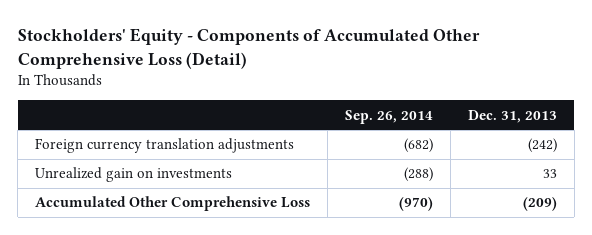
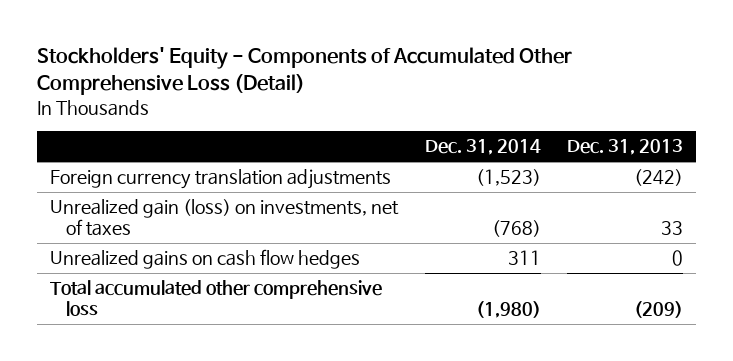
[344,109,433,124] Sep. 26, 2014 -> none
none -> [424,139,541,156] Dec. 31, 2014
[35,167,233,183] Unrealized gain on investments -> [49,199,399,237] Unrealized gain (loss) on investments, net of taxes
none -> [49,249,360,270] Unrealized gains on cash flow hedges
[35,196,311,212] Accumulated Other Comprehensive Loss -> [49,280,382,317] Total accumulated other comprehensive loss

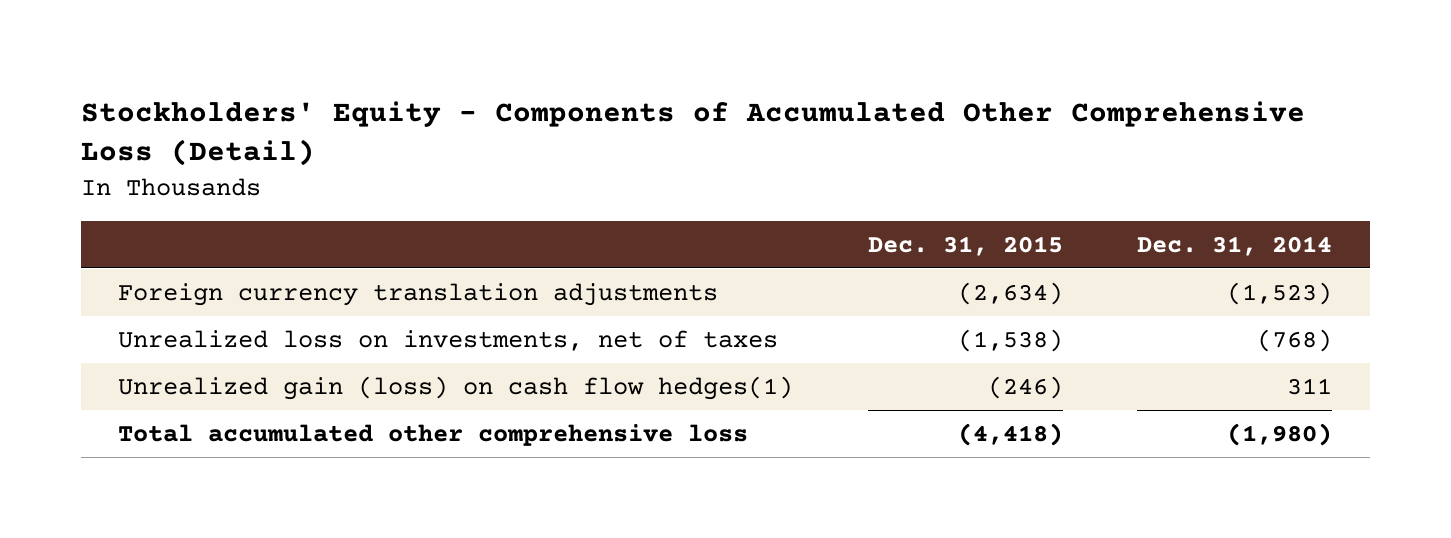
[567,139,684,156] Dec. 31, 2013 -> none
none -> [867,235,1063,256] Dec. 31, 2015
[49,199,399,237] Unrealized gain (loss) on investments, net of taxes -> [118,330,779,352] Unrealized loss on investments, net of taxes
[49,249,360,270] Unrealized gains on cash flow hedges -> [118,376,794,401] Unrealized gain (loss) on cash flow hedges(1)

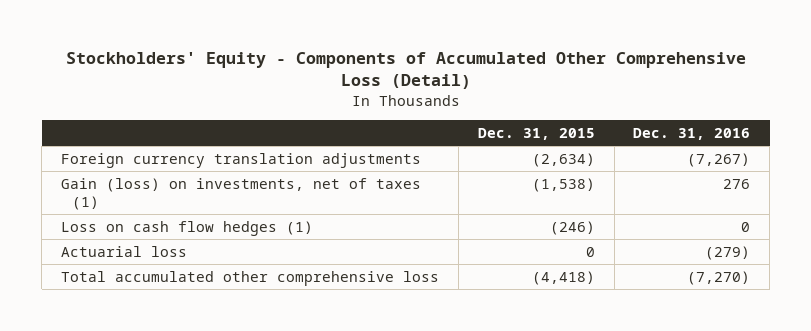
[1137,235,1333,256] Dec. 31, 2014 -> none
none -> [633,128,751,141] Dec. 31, 2016
[118,330,779,352] Unrealized loss on investments, net of taxes -> [61,177,422,211] Gain (loss) on investments, net of taxes (1)
[118,376,794,401] Unrealized gain (loss) on cash flow hedges(1) -> [61,220,314,236] Loss on cash flow hedges (1)
none -> [61,245,188,257] Actuarial loss

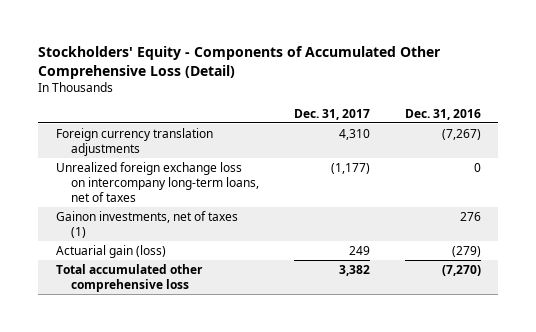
[477,128,595,141] Dec. 31, 2015 -> none
none -> [293,108,370,120] Dec. 31, 2017
[61,220,314,236] Loss on cash flow hedges (1) -> none
none -> [55,161,259,203] Unrealized foreign exchange loss on intercompany long-term loans, net of taxes
[61,177,422,211] Gain (loss) on investments, net of taxes (1) -> [55,210,238,239] Gainon investments, net of taxes (1)
[61,245,188,257] Actuarial loss -> [55,244,166,258] Actuarial gain (loss)

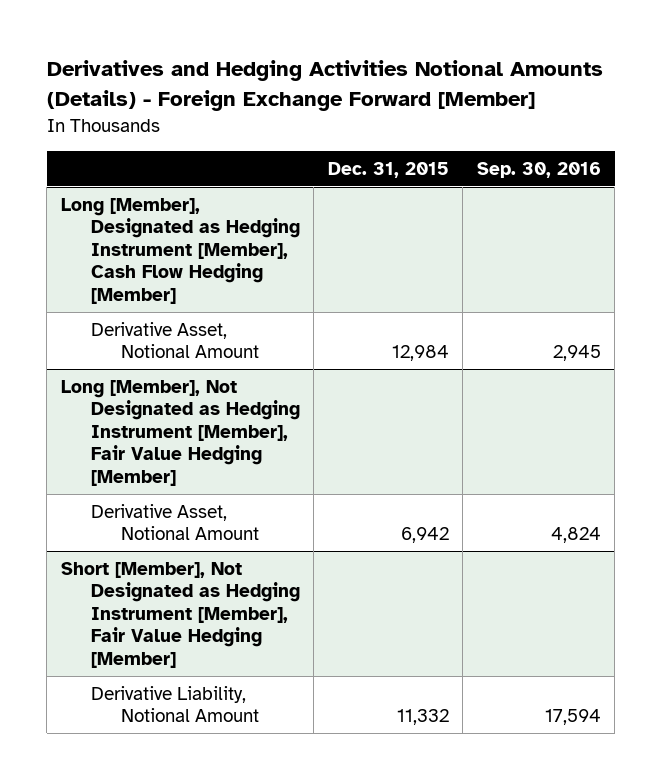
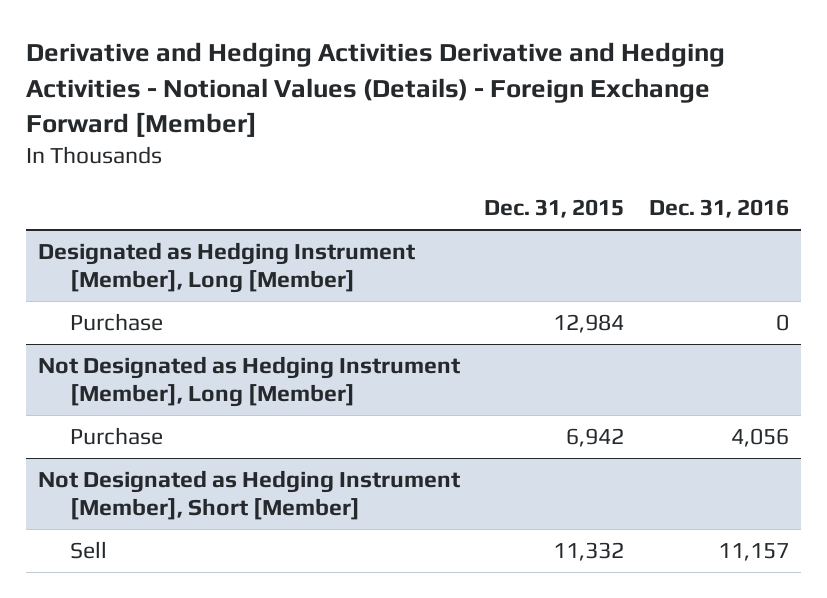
[46,60,603,112] Derivatives and Hedging Activities Notional Amounts (Details) - Foreign Exchange Forward [Member] -> [25,42,725,138] Derivative and Hedging Activities Derivative and Hedging Activities - Notional Values (Details) - Foreign Exchange Forward [Member]
[476,162,601,179] Sep. 30, 2016 -> none
none -> [648,198,789,218] Dec. 31, 2016
[60,197,300,304] Long [Member], Designated as Hedging Instrument [Member], Cash Flow Hedging [Member] -> [37,242,415,293] Designated as Hedging Instrument [Member], Long [Member]
[90,321,260,359] Derivative Asset, Notional Amount -> [70,313,164,332] Purchase
[60,379,300,486] Long [Member], Not Designated as Hedging Instrument [Member], Fair Value Hedging [Member] -> [37,356,460,407] Not Designated as Hedging Instrument [Member], Long [Member]
[90,503,260,541] Derivative Asset, Notional Amount -> [70,427,164,446] Purchase
[60,561,300,668] Short [Member], Not Designated as Hedging Instrument [Member], Fair Value Hedging [Member] -> [37,470,460,520] Not Designated as Hedging Instrument [Member], Short [Member]
[90,685,260,723] Derivative Liability, Notional Amount -> [70,541,108,560] Sell

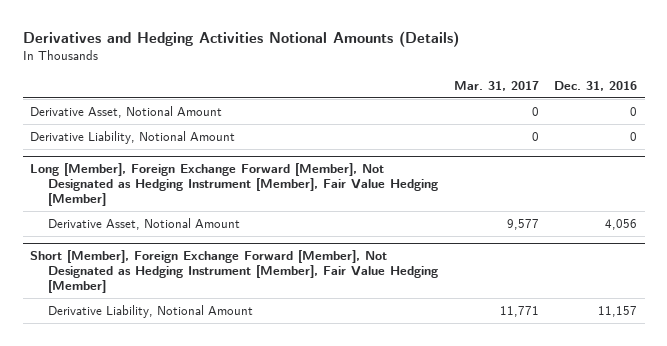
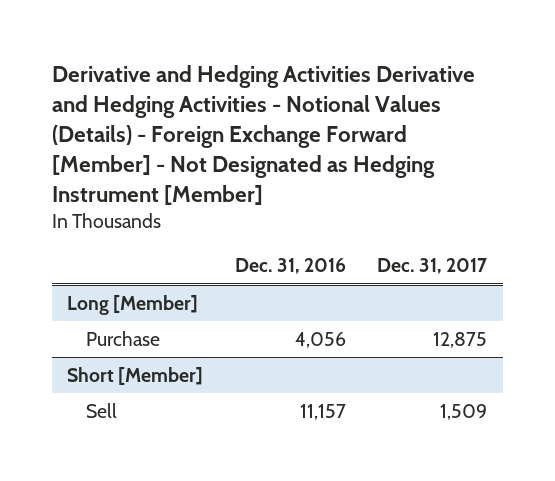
[22,30,459,47] Derivatives and Hedging Activities Notional Amounts (Details) -> [51,64,475,206] Derivative and Hedging Activities Derivative and Hedging Activities - Notional Values (Details) - Foreign Exchange Forward [Member] - Not Designated as Hedging Instrument [Member]
[453,80,539,91] Mar. 31, 2017 -> none
none -> [377,258,488,275] Dec. 31, 2017
[30,105,223,118] Derivative Asset, Notional Amount -> none
[30,130,236,144] Derivative Liability, Notional Amount -> none
[30,163,438,207] Long [Member], Foreign Exchange Forward [Member], Not Designated as Hedging Instrument [Member], Fair Value Hedging [Member] -> none
[30,250,438,294] Short [Member], Foreign Exchange Forward [Member], Not Designated as Hedging Instrument [Member], Fair Value Hedging [Member] -> none
none -> [67,294,199,315] Long [Member]
[47,217,240,230] Derivative Asset, Notional Amount -> [85,330,160,346] Purchase
none -> [67,366,204,385] Short [Member]
[47,304,253,318] Derivative Liability, Notional Amount -> [85,402,117,418] Sell

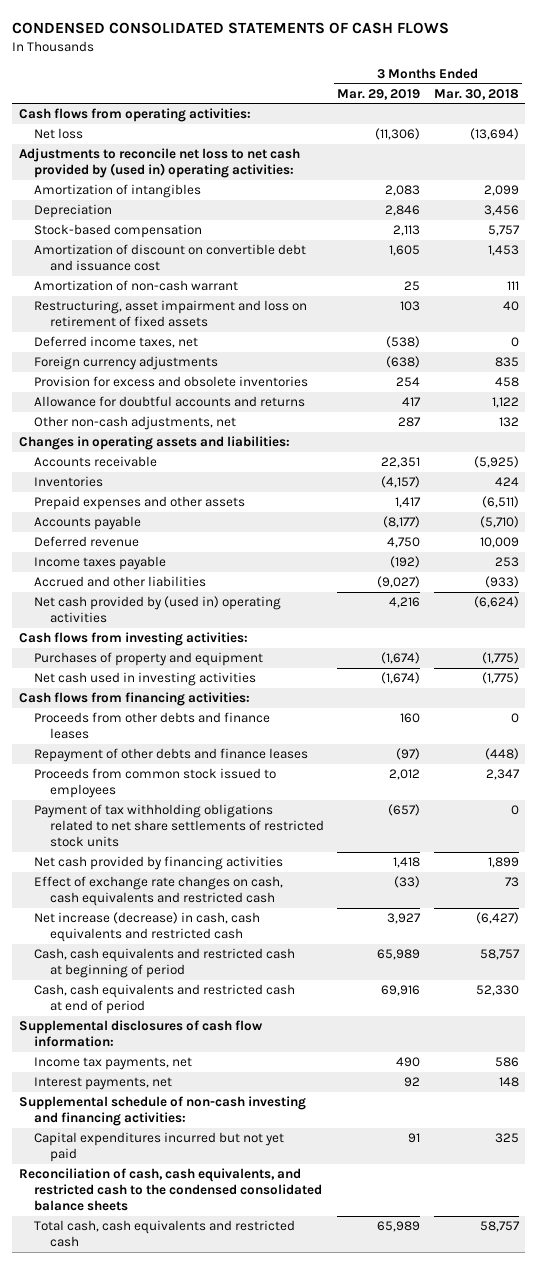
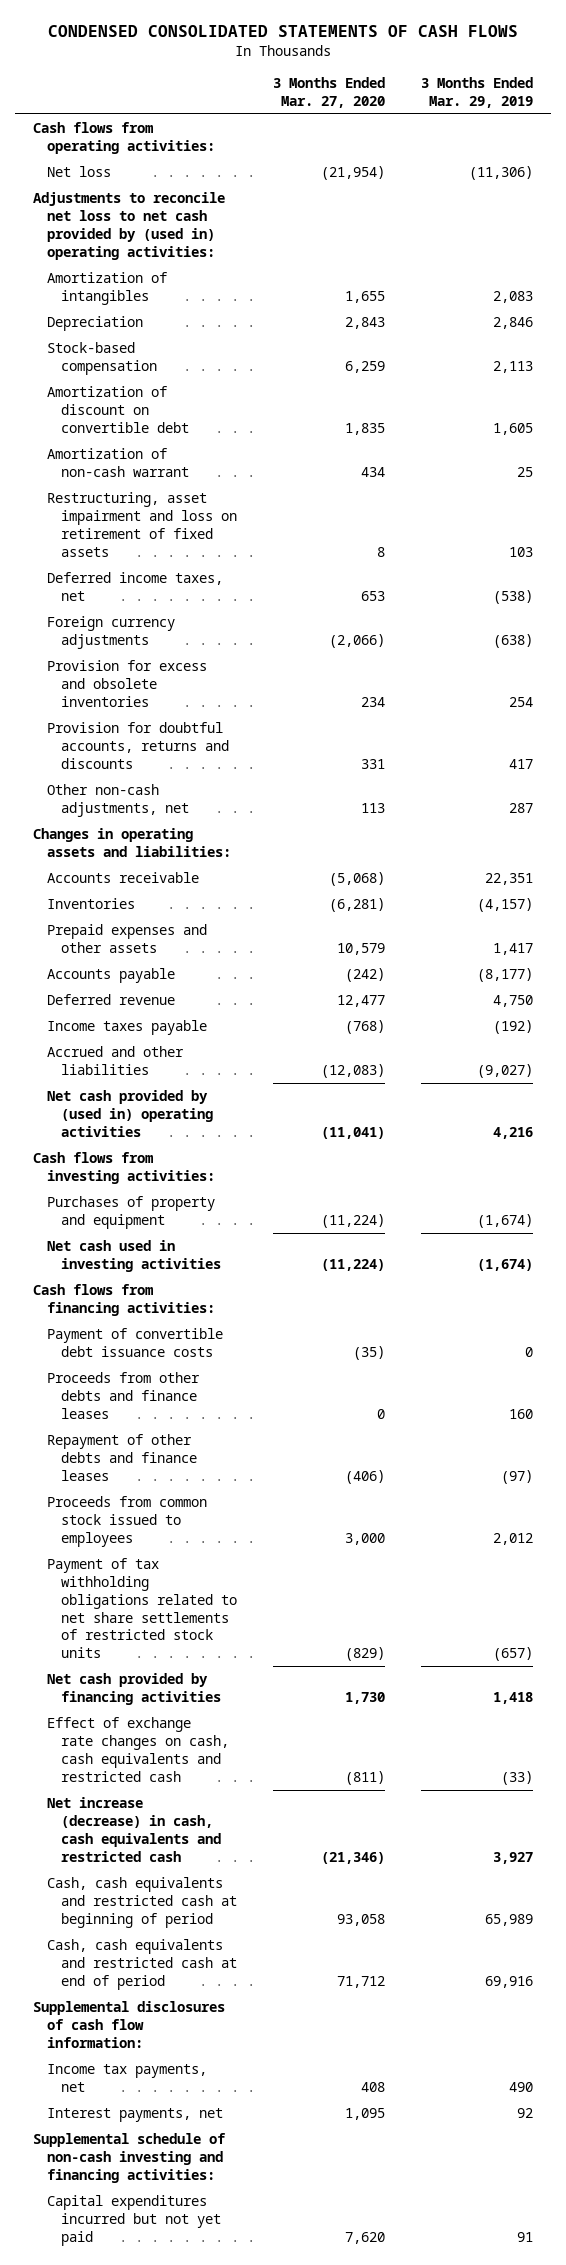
[433,88,519,100] Mar. 30, 2018 -> none
none -> [273,77,386,108] 3 Months Ended Mar. 27, 2020
[34,244,307,271] Amortization of discount on convertible debt and issuance cost -> [47,386,190,433] Amortization of discount on convertible debt
[34,396,306,408] Allowance for doubtful accounts and returns -> [47,722,230,769] Provision for doubtful accounts, returns and discounts
none -> [47,1328,224,1358] Payment of convertible debt issuance costs
[18,1168,323,1211] Reconciliation of cash, cash equivalents, and restricted cash to the condensed consolidated balance sheets -> none
[34,1220,296,1247] Total cash, cash equivalents and restricted cash -> none

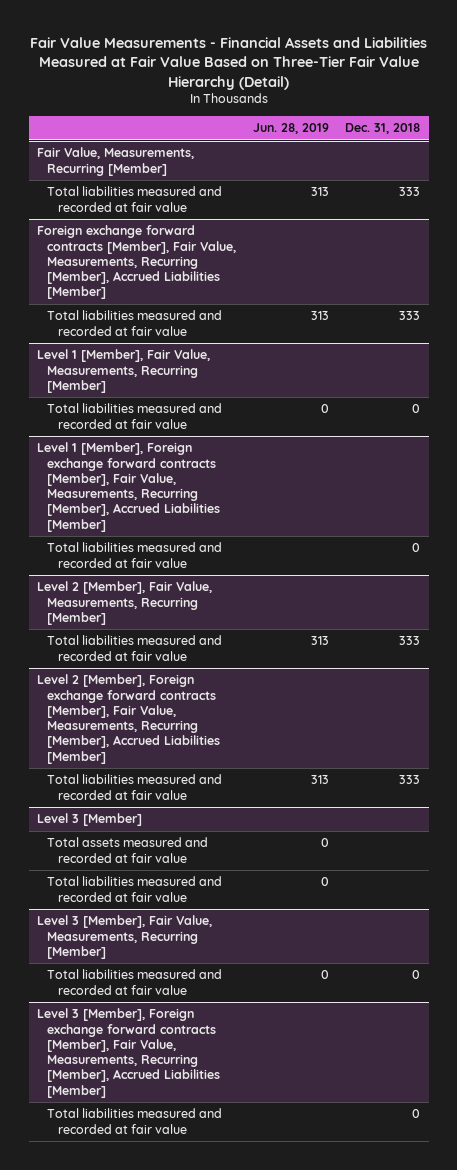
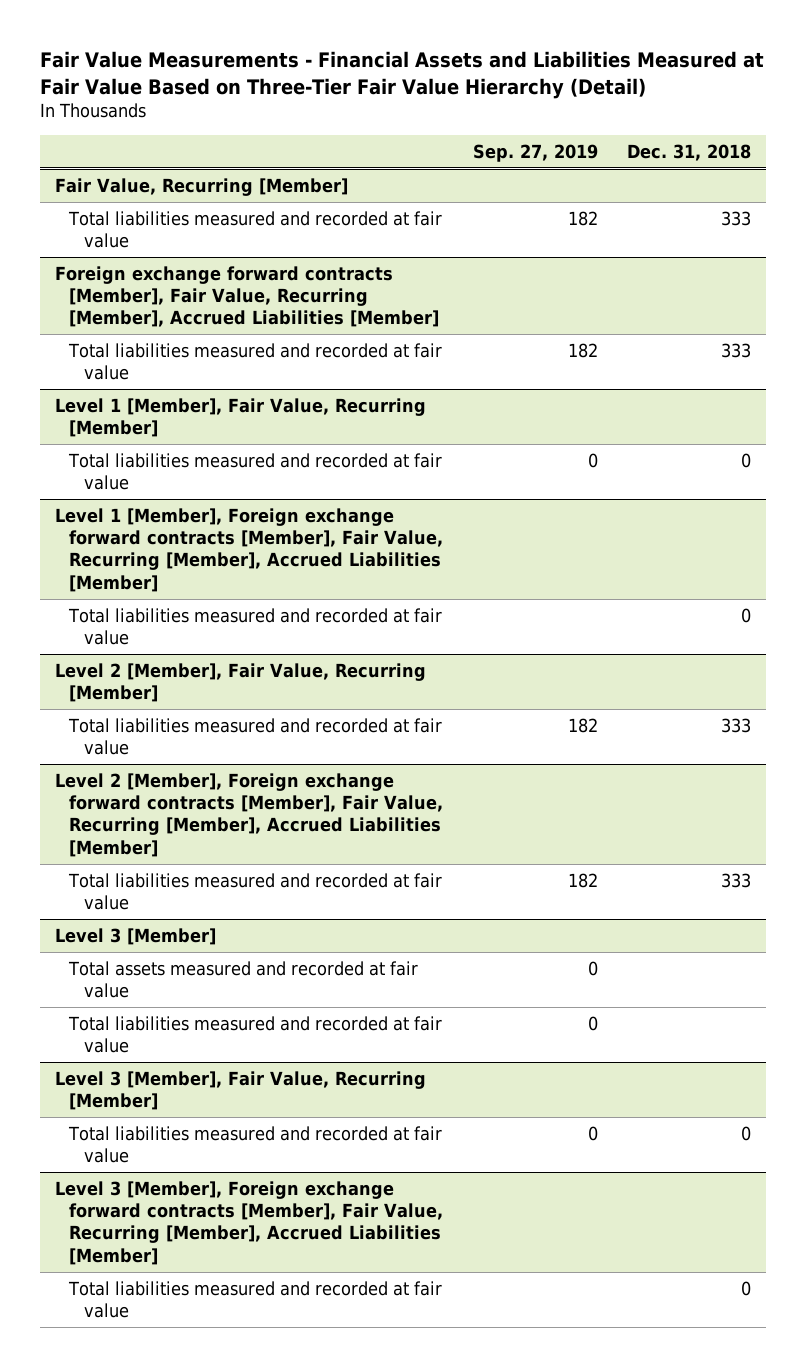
[252,123,329,135] Jun. 28, 2019 -> none
none -> [472,143,598,162] Sep. 27, 2019
[36,147,194,176] Fair Value, Measurements, Recurring [Member] -> [54,177,348,196] Fair Value, Recurring [Member]
[36,225,237,300] Foreign exchange forward contracts [Member], Fair Value, Measurements, Recurring [Member], Accrued Liabilities [Member] -> [54,265,440,328] Foreign exchange forward contracts [Member], Fair Value, Recurring [Member], Accrued Liabilities [Member]
[36,349,210,393] Level 1 [Member], Fair Value, Measurements, Recurring [Member] -> [54,397,426,438] Level 1 [Member], Fair Value, Recurring [Member]
[36,442,221,532] Level 1 [Member], Foreign exchange forward contracts [Member], Fair Value, Measurements, Recurring [Member], Accrued Liabilities [Member] -> [54,507,444,592] Level 1 [Member], Foreign exchange forward contracts [Member], Fair Value, Recurring [Member], Accrued Liabilities [Member]
[36,581,212,625] Level 2 [Member], Fair Value, Measurements, Recurring [Member] -> [54,662,426,703] Level 2 [Member], Fair Value, Recurring [Member]
[36,674,221,764] Level 2 [Member], Foreign exchange forward contracts [Member], Fair Value, Measurements, Recurring [Member], Accrued Liabilities [Member] -> [54,772,444,857] Level 2 [Member], Foreign exchange forward contracts [Member], Fair Value, Recurring [Member], Accrued Liabilities [Member]
[36,915,212,959] Level 3 [Member], Fair Value, Measurements, Recurring [Member] -> [54,1070,426,1111] Level 3 [Member], Fair Value, Recurring [Member]
[36,1008,221,1098] Level 3 [Member], Foreign exchange forward contracts [Member], Fair Value, Measurements, Recurring [Member], Accrued Liabilities [Member] -> [54,1180,444,1265] Level 3 [Member], Foreign exchange forward contracts [Member], Fair Value, Recurring [Member], Accrued Liabilities [Member]

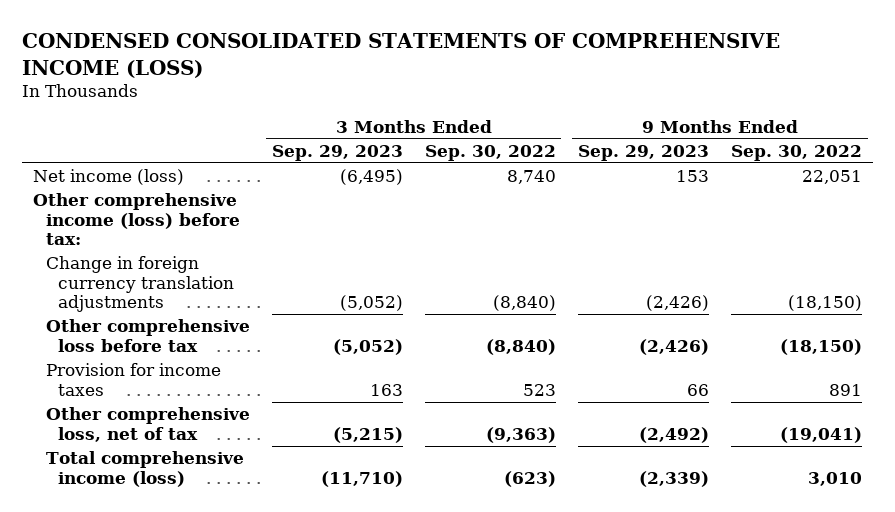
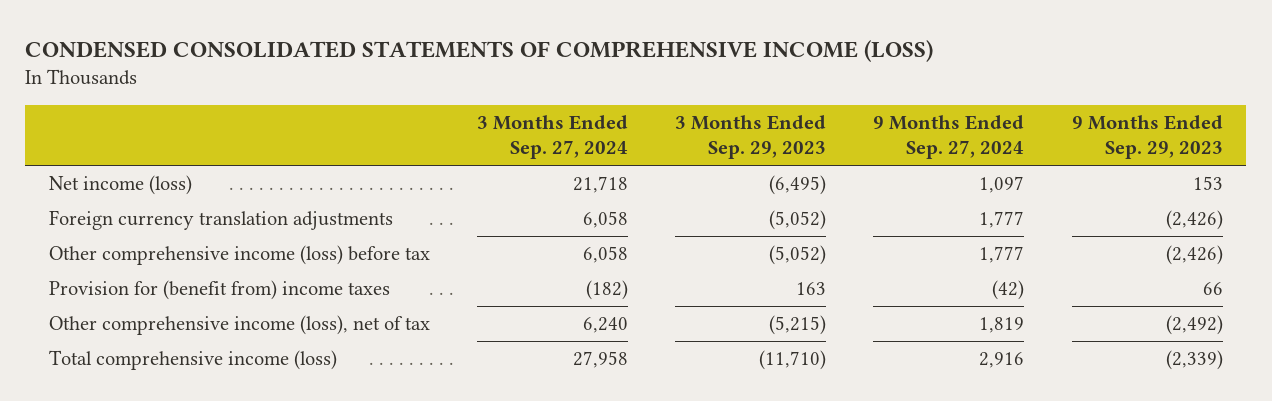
[424,144,556,161] Sep. 30, 2022 -> none
[731,144,863,161] Sep. 30, 2022 -> none
none -> [477,115,629,160] 3 Months Ended Sep. 27, 2024
none -> [873,115,1025,160] 9 Months Ended Sep. 27, 2024
[33,193,240,246] Other comprehensive income (loss) before tax: -> none
[45,256,235,313] Change in foreign currency translation adjustments -> [48,210,393,231] Foreign currency translation adjustments
[45,319,250,352] Other comprehensive loss before tax -> [48,245,430,266] Other comprehensive income (loss) before tax
[45,363,221,396] Provision for income taxes -> [48,280,390,301] Provision for (benefit from) income taxes
[45,407,250,442] Other comprehensive loss, net of tax -> [48,315,430,336] Other comprehensive income (loss), net of tax

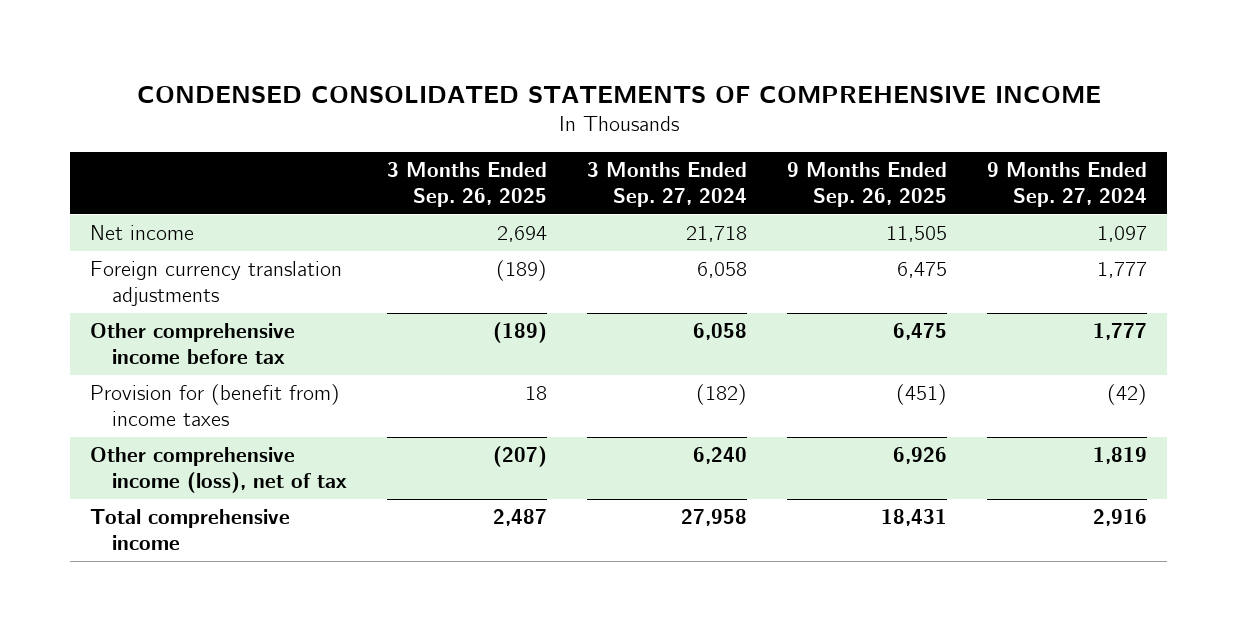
[25,39,934,62] CONDENSED CONSOLIDATED STATEMENTS OF COMPREHENSIVE INCOME (LOSS) -> [136,85,1101,103] CONDENSED CONSOLIDATED STATEMENTS OF COMPREHENSIVE INCOME
[675,115,827,160] 3 Months Ended Sep. 29, 2023 -> none
[1071,115,1223,160] 9 Months Ended Sep. 29, 2023 -> none
none -> [386,162,547,208] 3 Months Ended Sep. 26, 2025
none -> [787,162,948,208] 9 Months Ended Sep. 26, 2025
[48,175,192,196] Net income (loss) -> [89,225,194,241] Net income
[48,245,430,266] Other comprehensive income (loss) before tax -> [89,323,295,365] Other comprehensive income before tax
[48,350,337,371] Total comprehensive income (loss) -> [89,509,290,551] Total comprehensive income

